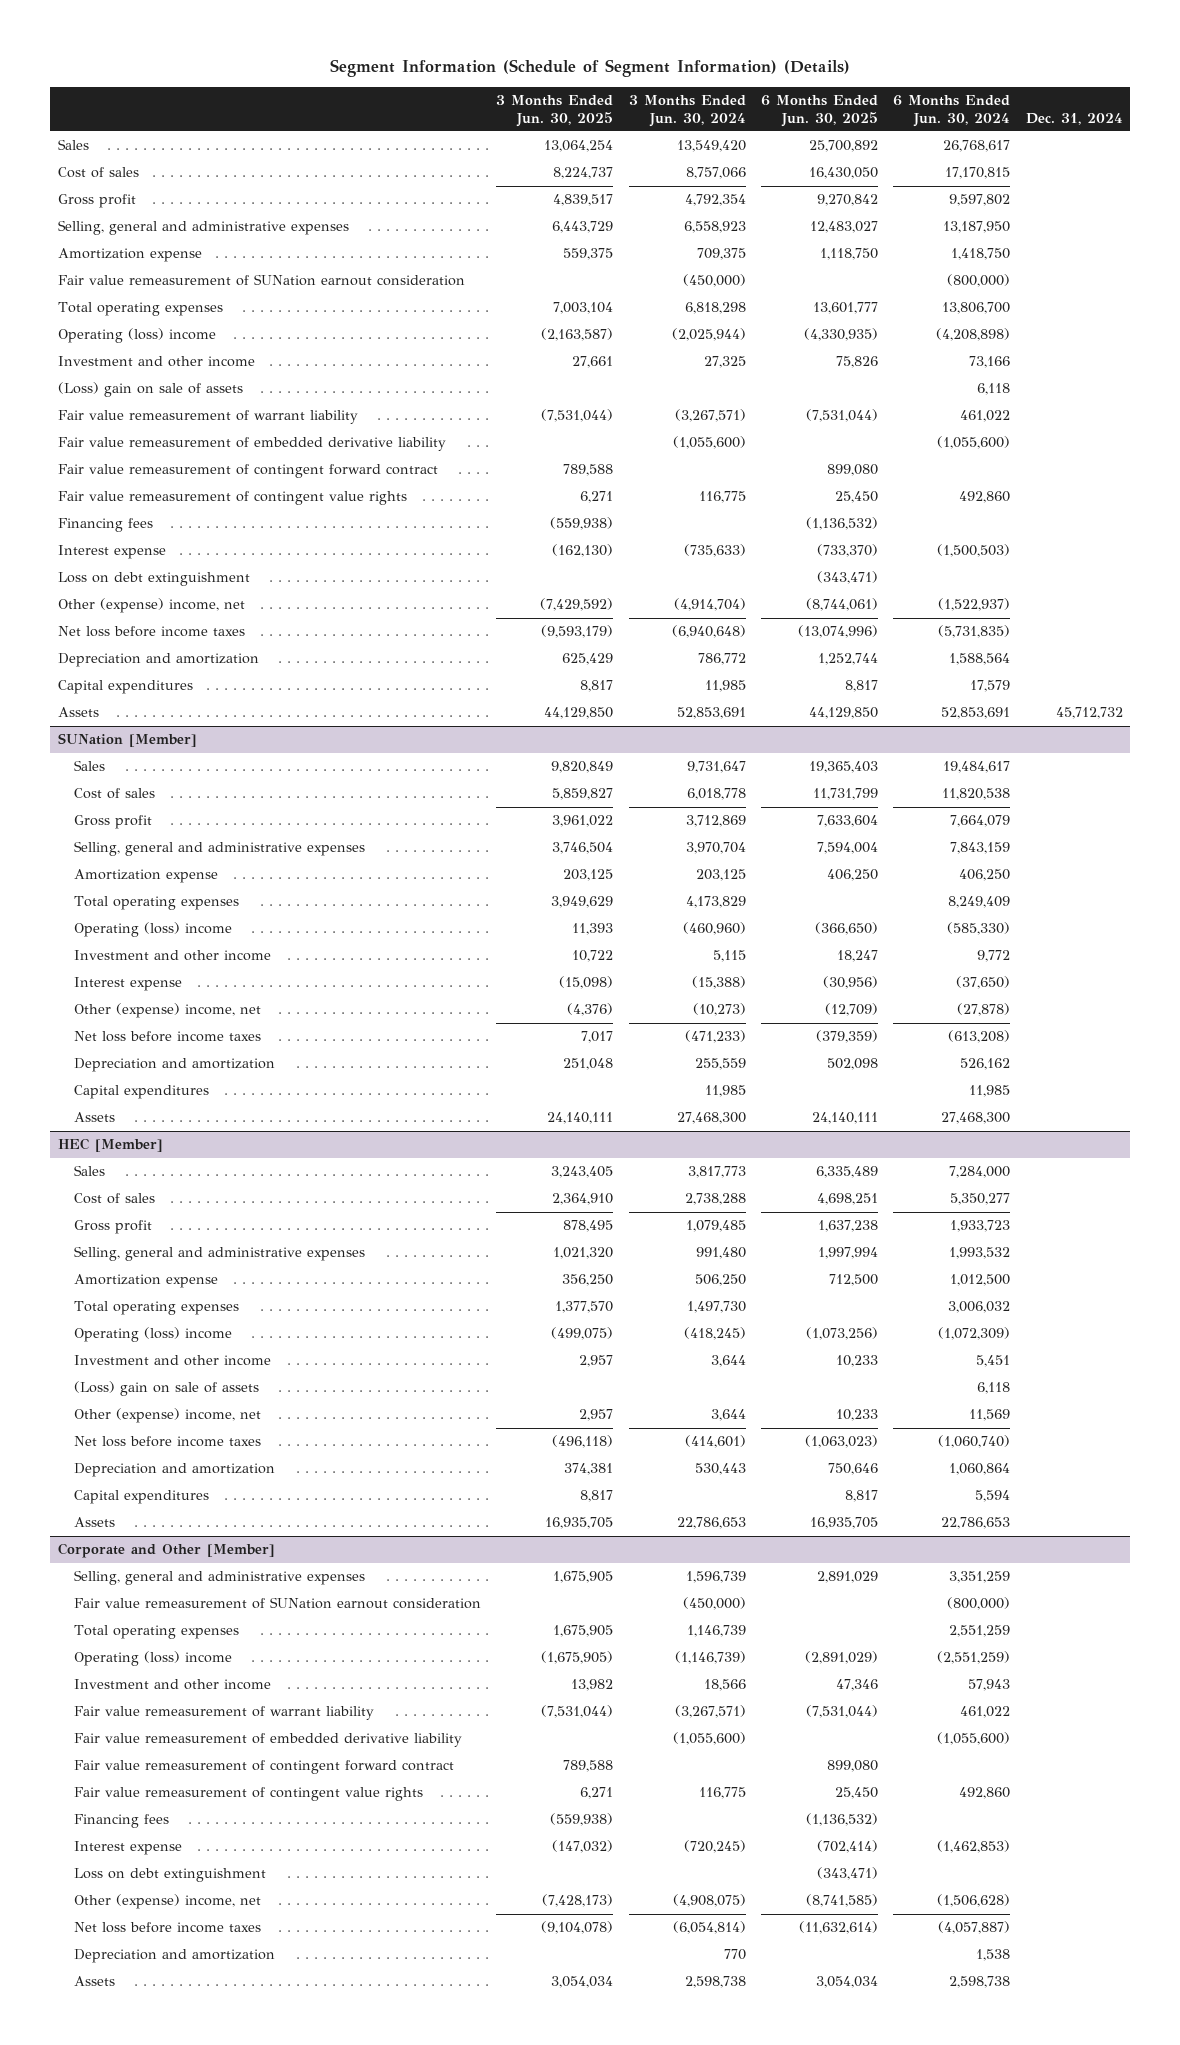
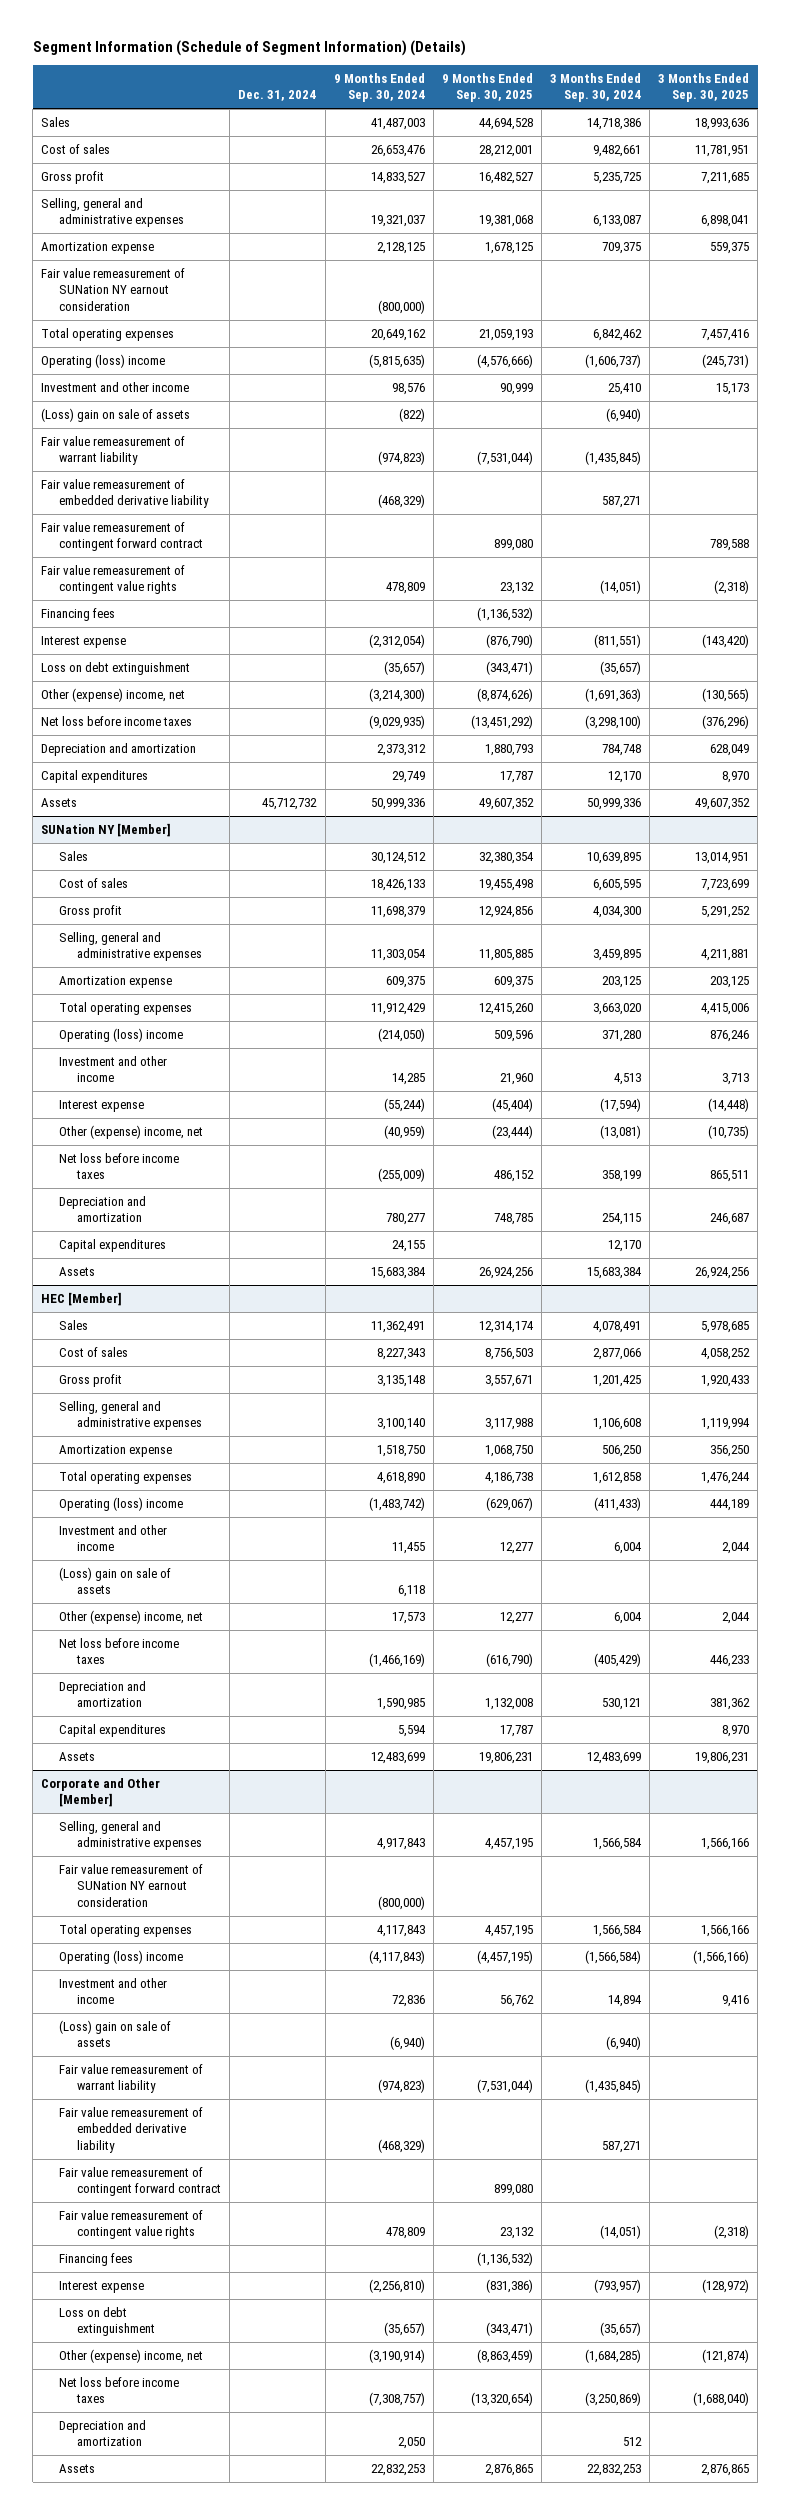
[496,94,614,127] 3 Months Ended Jun. 30, 2025 -> none
[628,94,746,127] 3 Months Ended Jun. 30, 2024 -> none
[761,94,879,127] 6 Months Ended Jun. 30, 2025 -> none
[893,94,1011,127] 6 Months Ended Jun. 30, 2024 -> none
none -> [333,72,425,103] 9 Months Ended Sep. 30, 2024
none -> [441,72,533,103] 9 Months Ended Sep. 30, 2025
none -> [549,72,641,103] 3 Months Ended Sep. 30, 2024
none -> [658,72,750,103] 3 Months Ended Sep. 30, 2025
[57,274,465,287] Fair value remeasurement of SUNation earnout consideration -> [41,267,186,311] Fair value remeasurement of SUNation NY earnout consideration
[57,733,197,748] SUNation [Member] -> none
[74,760,106,772] Sales -> none
[74,788,156,800] Cost of sales -> none
[74,815,153,830] Gross profit -> none
[74,841,366,857] Selling, general and administrative expenses -> none
[74,869,219,884] Amortization expense -> none
[74,896,240,911] Total operating expenses -> none
[74,922,233,938] Operating (loss) income -> none
[74,950,272,962] Investment and other income -> none
[74,977,183,992] Interest expense -> none
[74,1003,262,1019] Other (expense) income, net -> none
[74,1031,262,1043] Net loss before income taxes -> none
[74,1058,276,1073] Depreciation and amortization -> none
[74,1085,210,1100] Capital expenditures -> none
[74,1112,116,1123] Assets -> none
none -> [41,822,172,837] SUNation NY [Member]
none -> [59,850,89,861] Sales
none -> [59,877,129,888] Cost of sales
none -> [59,904,123,918] Gross profit
none -> [59,931,203,962] Selling, general and administrative expenses
none -> [59,975,173,988] Amortization expense
none -> [59,1001,193,1015] Total operating expenses
none -> [59,1027,184,1042] Operating (loss) income
none -> [59,1055,168,1083] Investment and other income
none -> [59,1099,145,1112] Interest expense
none -> [59,1124,204,1139] Other (expense) income, net
none -> [59,1152,180,1180] Net loss before income taxes
none -> [59,1195,147,1223] Depreciation and amortization
none -> [59,1238,167,1252] Capital expenditures
none -> [59,1266,96,1276] Assets
[74,1597,482,1610] Fair value remeasurement of SUNation earnout consideration -> [59,1863,204,1907] Fair value remeasurement of SUNation NY earnout consideration
none -> [59,2019,172,2048] (Loss) gain on sale of assets

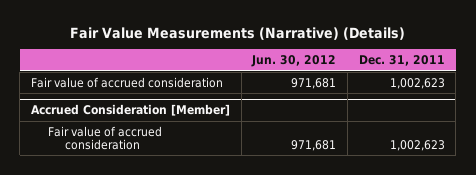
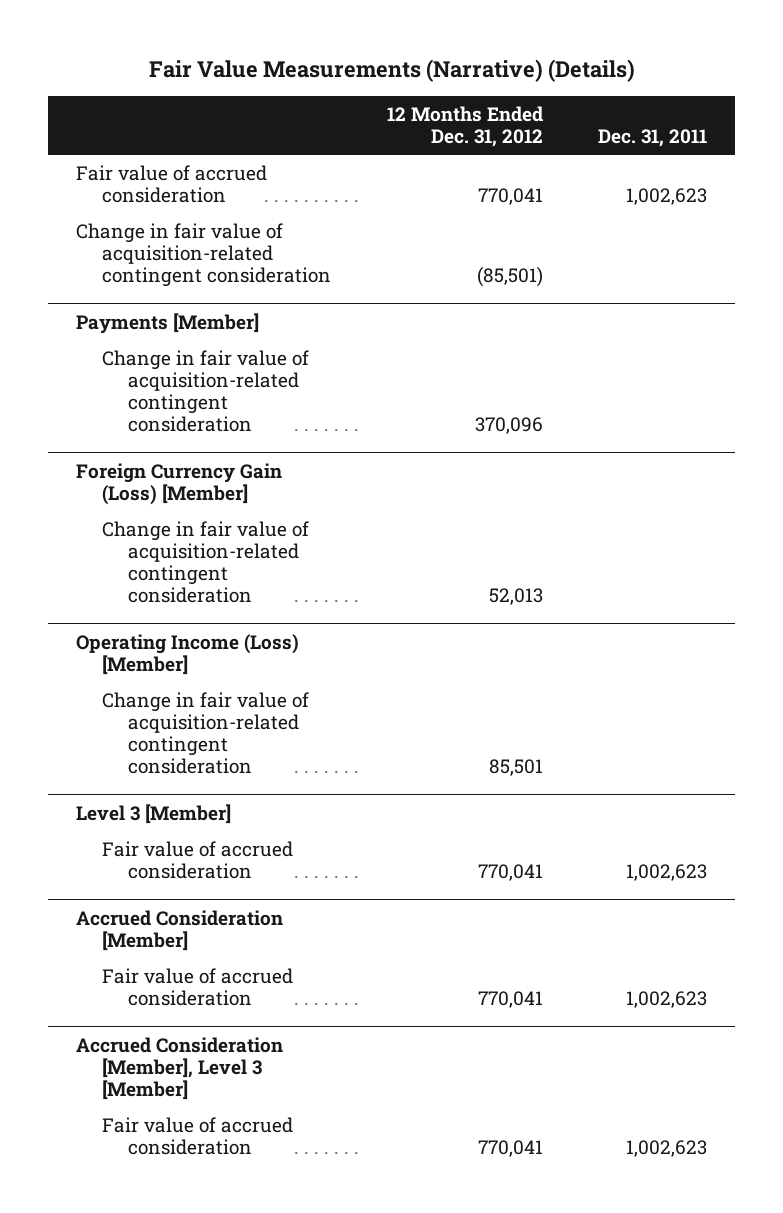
[251,55,337,68] Jun. 30, 2012 -> none
none -> [386,106,543,147] 12 Months Ended Dec. 31, 2012
none -> [75,222,331,287] Change in fair value of acquisition-related contingent consideration
none -> [75,312,259,334] Payments [Member]
none -> [101,349,309,432] Change in fair value of acquisition-related contingent consideration
none -> [75,462,282,505] Foreign Currency Gain (Loss) [Member]
none -> [101,520,309,603] Change in fair value of acquisition-related contingent consideration
none -> [75,633,299,675] Operating Income (Loss) [Member]
none -> [101,691,309,774] Change in fair value of acquisition-related contingent consideration
none -> [75,803,231,824] Level 3 [Member]
none -> [101,840,293,879] Fair value of accrued consideration
none -> [75,1036,283,1100] Accrued Consideration [Member], Level 3 [Member]
none -> [101,1116,293,1155] Fair value of accrued consideration

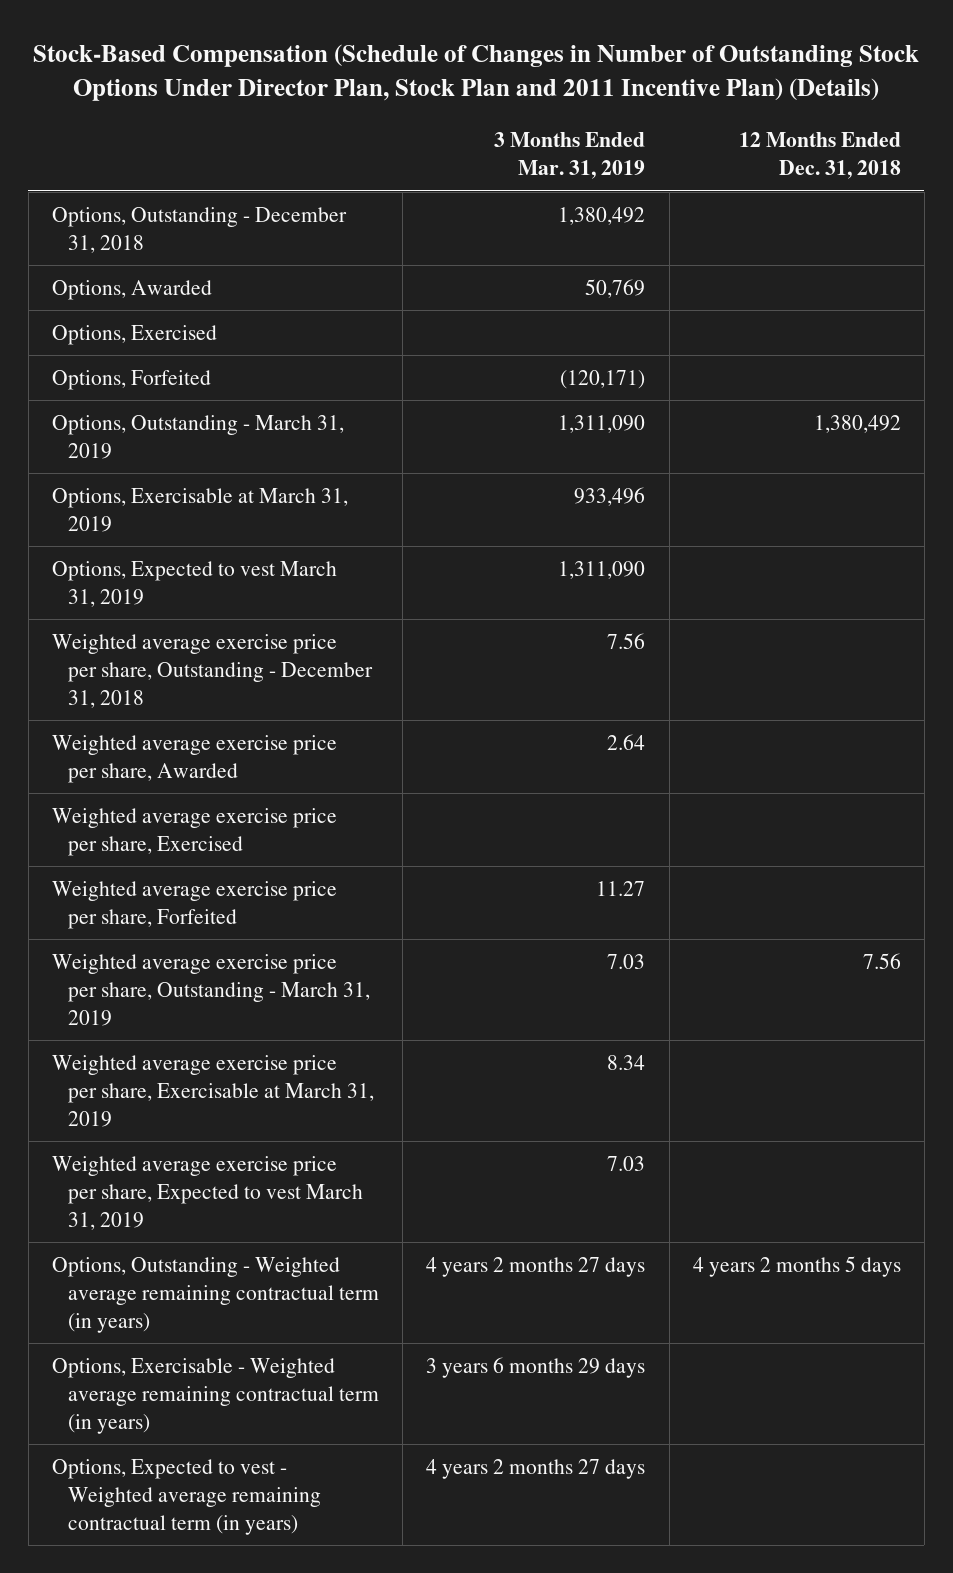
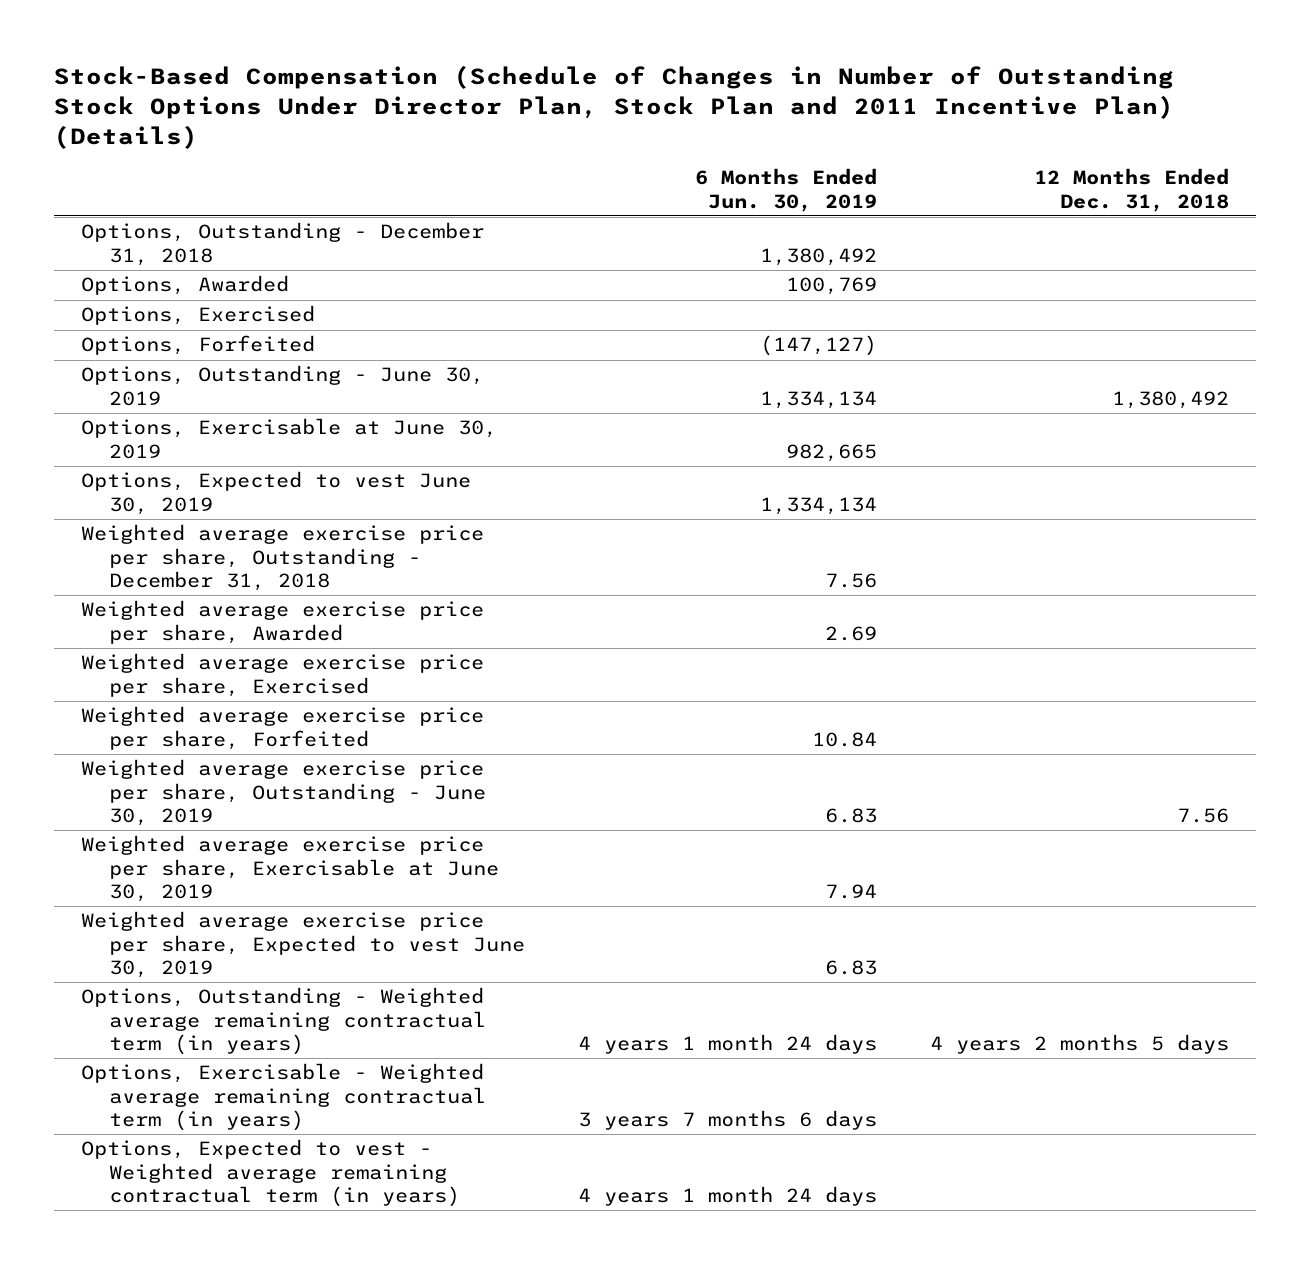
[494,132,646,180] 3 Months Ended Mar. 31, 2019 -> none
none -> [695,168,878,212] 6 Months Ended Jun. 30, 2019
[52,414,345,459] Options, Outstanding - March 31, 2019 -> [80,365,484,406] Options, Outstanding - June 30, 2019
[52,487,349,532] Options, Exercisable at March 31, 2019 -> [80,418,497,459] Options, Exercisable at June 30, 2019
[52,560,338,607] Options, Expected to vest March 31, 2019 -> [80,471,471,515] Options, Expected to vest June 30, 2019
[52,953,371,1026] Weighted average exercise price per share, Outstanding - March 31, 2019 -> [80,759,487,827] Weighted average exercise price per share, Outstanding - June 30, 2019
[52,1054,375,1127] Weighted average exercise price per share, Exercisable at March 31, 2019 -> [80,835,500,903] Weighted average exercise price per share, Exercisable at June 30, 2019
[52,1155,364,1230] Weighted average exercise price per share, Expected to vest March 31, 2019 -> [80,911,526,979] Weighted average exercise price per share, Expected to vest June 30, 2019

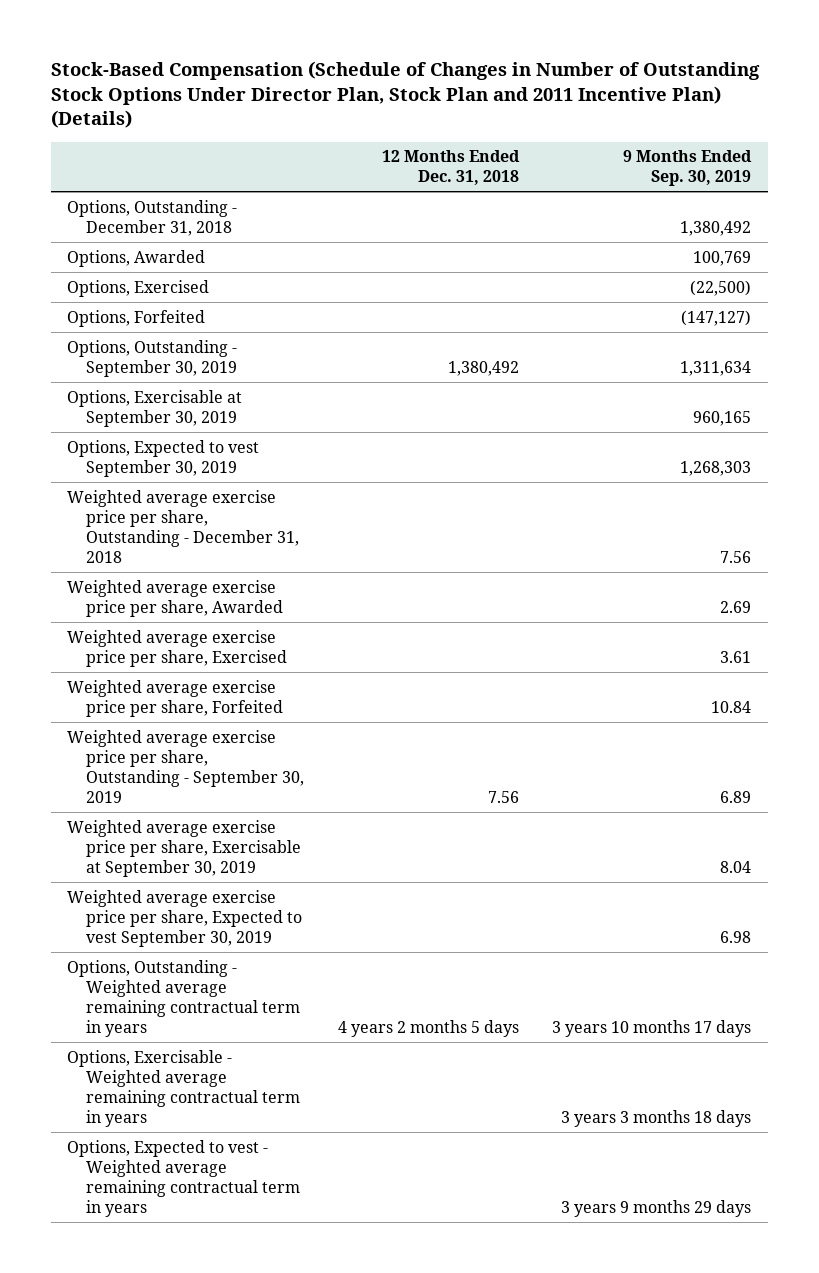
[695,168,878,212] 6 Months Ended Jun. 30, 2019 -> none
none -> [623,150,753,187] 9 Months Ended Sep. 30, 2019
[80,365,484,406] Options, Outstanding - June 30, 2019 -> [67,339,238,377] Options, Outstanding - September 30, 2019
[80,418,497,459] Options, Exercisable at June 30, 2019 -> [67,389,243,427] Options, Exercisable at September 30, 2019
[80,471,471,515] Options, Expected to vest June 30, 2019 -> [67,439,260,477] Options, Expected to vest September 30, 2019
[80,759,487,827] Weighted average exercise price per share, Outstanding - June 30, 2019 -> [67,729,304,804] Weighted average exercise price per share, Outstanding - September 30, 2019
[80,835,500,903] Weighted average exercise price per share, Exercisable at June 30, 2019 -> [67,819,301,877] Weighted average exercise price per share, Exercisable at September 30, 2019
[80,911,526,979] Weighted average exercise price per share, Expected to vest June 30, 2019 -> [67,889,302,947] Weighted average exercise price per share, Expected to vest September 30, 2019
[80,987,487,1056] Options, Outstanding - Weighted average remaining contractual term (in years) -> [67,959,300,1038] Options, Outstanding - Weighted average remaining contractual term in years
[80,1063,487,1132] Options, Exercisable - Weighted average remaining contractual term (in years) -> [67,1049,300,1128] Options, Exercisable - Weighted average remaining contractual term in years
[80,1139,461,1208] Options, Expected to vest - Weighted average remaining contractual term (in years) -> [67,1139,300,1218] Options, Expected to vest - Weighted average remaining contractual term in years

